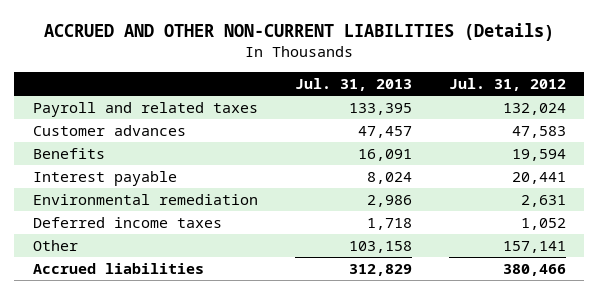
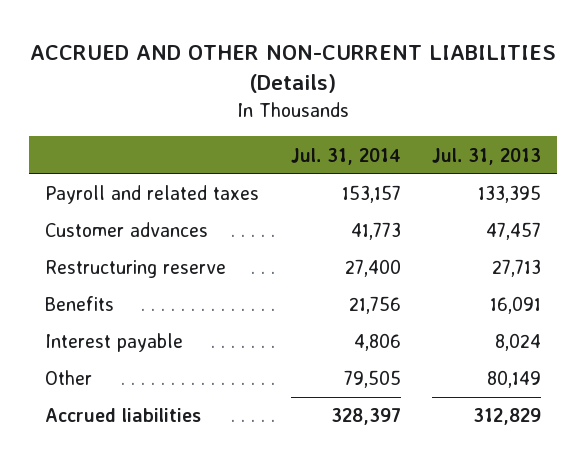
[448,78,566,92] Jul. 31, 2012 -> none
none -> [290,147,401,165] Jul. 31, 2014
none -> [45,260,227,279] Restructuring reserve
[32,193,258,205] Environmental remediation -> none
[32,216,222,228] Deferred income taxes -> none
[348,240,412,253] 103,158 -> [487,370,542,389] 80,149

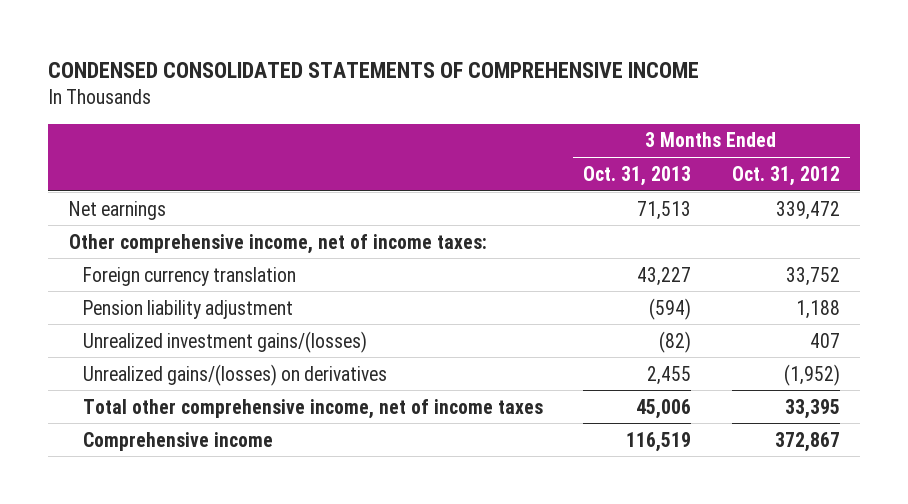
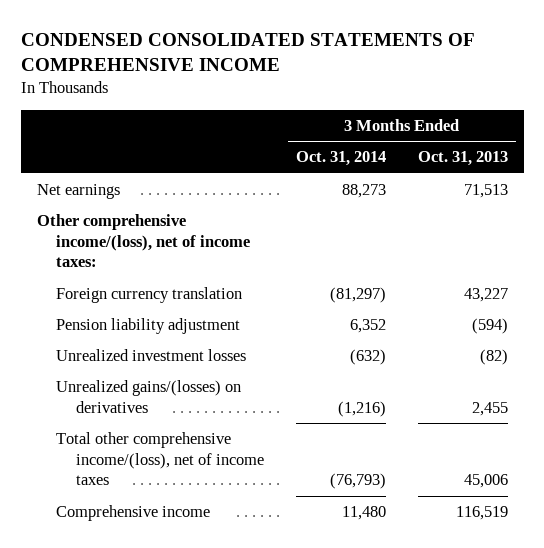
[731,165,840,186] Oct. 31, 2012 -> none
none -> [295,151,386,167] Oct. 31, 2014
[68,233,487,254] Other comprehensive income, net of income taxes: -> [36,213,251,268] Other comprehensive income/(loss), net of income taxes:
[83,330,368,353] Unrealized investment gains/(losses) -> [56,348,247,361] Unrealized investment losses
[83,398,544,419] Total other comprehensive income, net of income taxes -> [56,431,264,486] Total other comprehensive income/(loss), net of income taxes

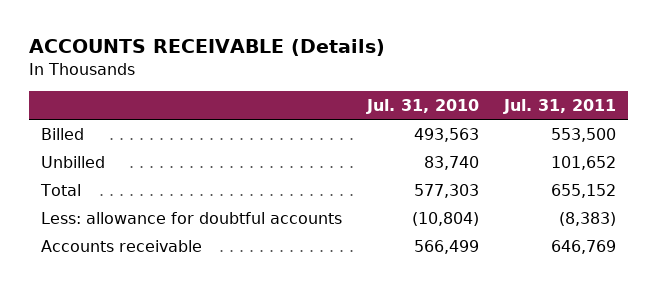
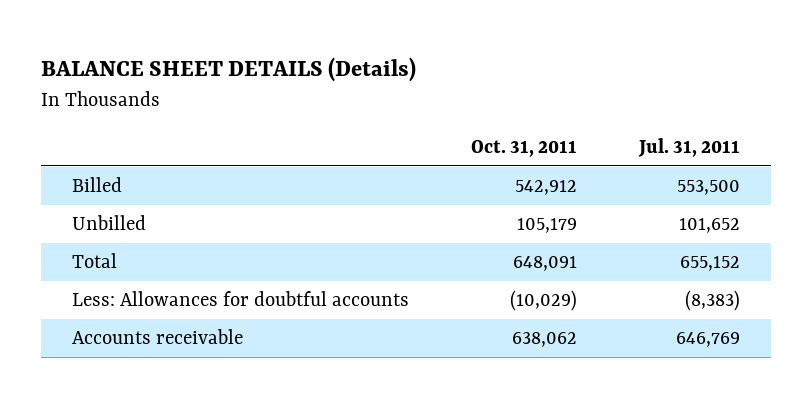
[28,39,385,57] ACCOUNTS RECEIVABLE (Details) -> [41,56,417,82] BALANCE SHEET DETAILS (Details)
[365,99,479,115] Jul. 31, 2010 -> none
none -> [471,140,578,158] Oct. 31, 2011
[40,212,342,225] Less: allowance for doubtful accounts -> [72,291,410,307] Less: Allowances for doubtful accounts

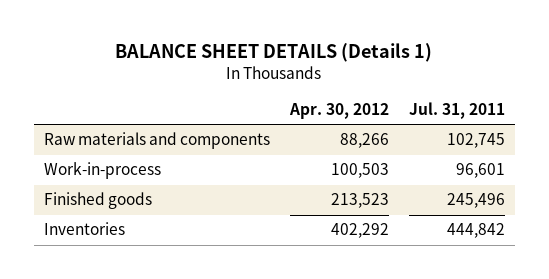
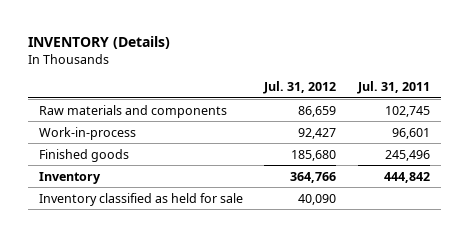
[115,43,433,63] BALANCE SHEET DETAILS (Details 1) -> [27,35,170,49] INVENTORY (Details)
[288,103,389,120] Apr. 30, 2012 -> none
none -> [263,81,337,95] Jul. 31, 2012
[44,222,126,236] Inventories -> [38,171,101,184] Inventory
none -> [38,192,243,206] Inventory classified as held for sale

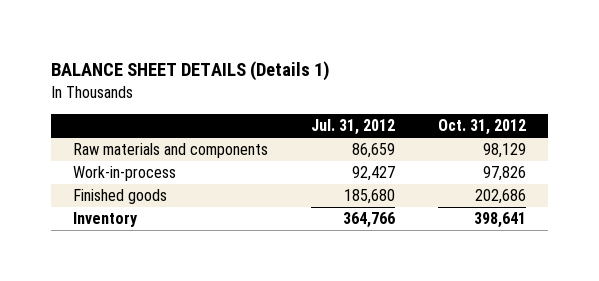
[27,35,170,49] INVENTORY (Details) -> [51,61,331,82] BALANCE SHEET DETAILS (Details 1)
[357,81,431,95] Jul. 31, 2011 -> none
none -> [438,119,527,136] Oct. 31, 2012
[38,192,243,206] Inventory classified as held for sale -> none

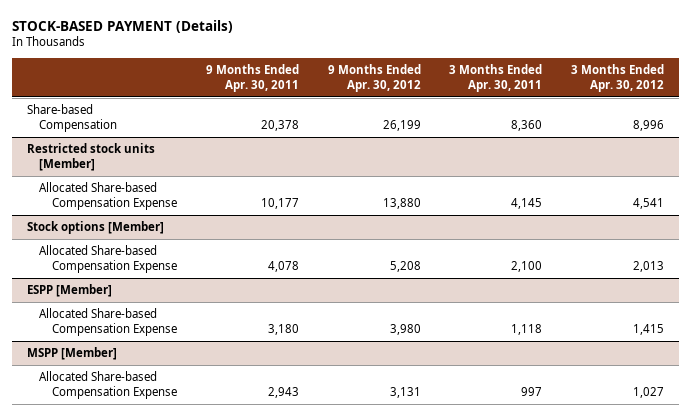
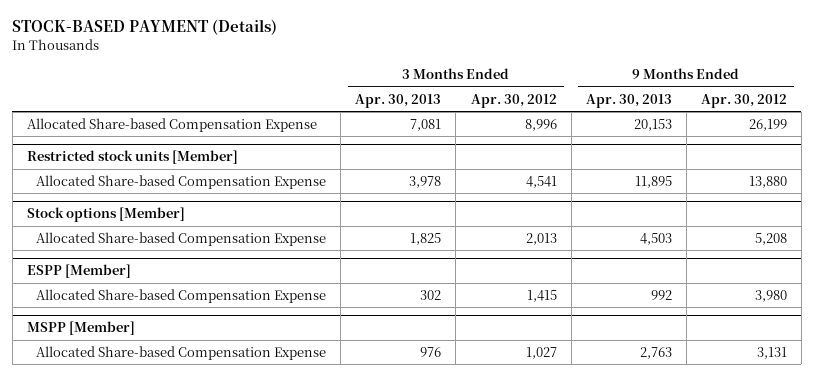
[205,64,299,93] 9 Months Ended Apr. 30, 2011 -> none
[449,64,543,93] 3 Months Ended Apr. 30, 2011 -> none
none -> [355,93,442,108] Apr. 30, 2013
none -> [585,93,672,108] Apr. 30, 2013
[26,104,118,133] Share-based Compensation -> [26,117,317,132] Allocated Share-based Compensation Expense

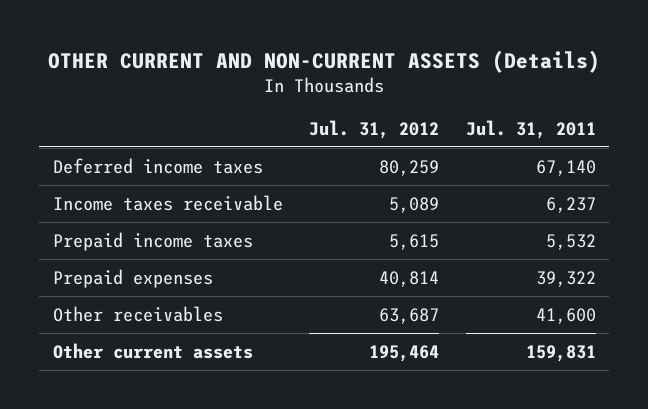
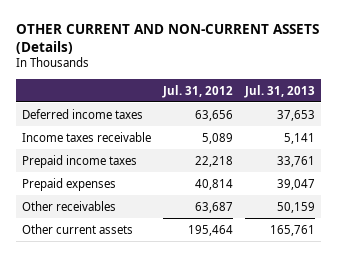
[465,119,596,139] Jul. 31, 2011 -> none
none -> [244,84,316,98] Jul. 31, 2013
[379,159,440,176] 80,259 -> [194,109,233,121] 63,656
[389,233,440,250] 5,615 -> [194,155,233,167] 22,218

